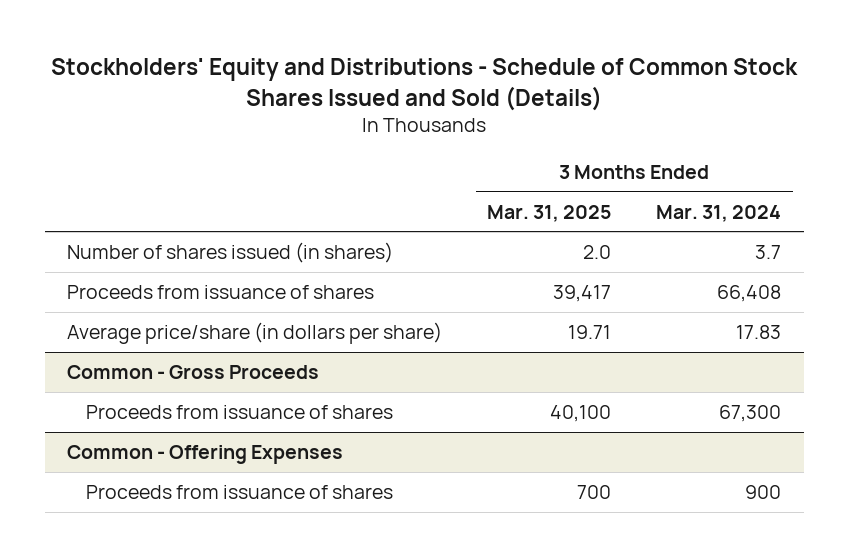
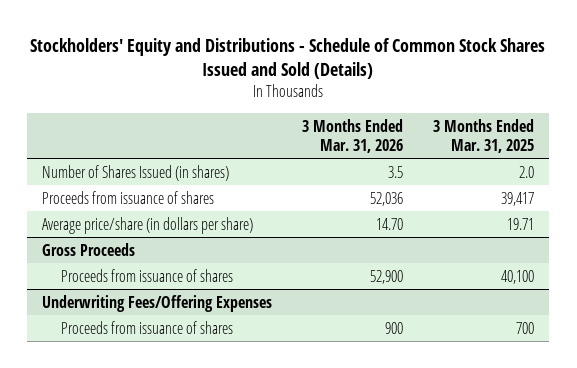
[656,204,782,222] Mar. 31, 2024 -> none
none -> [302,118,404,153] 3 Months Ended Mar. 31, 2026
[67,242,394,264] Number of shares issued (in shares) -> [42,164,230,181] Number of Shares Issued (in shares)
[67,365,320,380] Common - Gross Proceeds -> [42,242,136,256] Gross Proceeds
[67,445,344,465] Common - Offering Expenses -> [42,294,273,312] Underwriting Fees/Offering Expenses

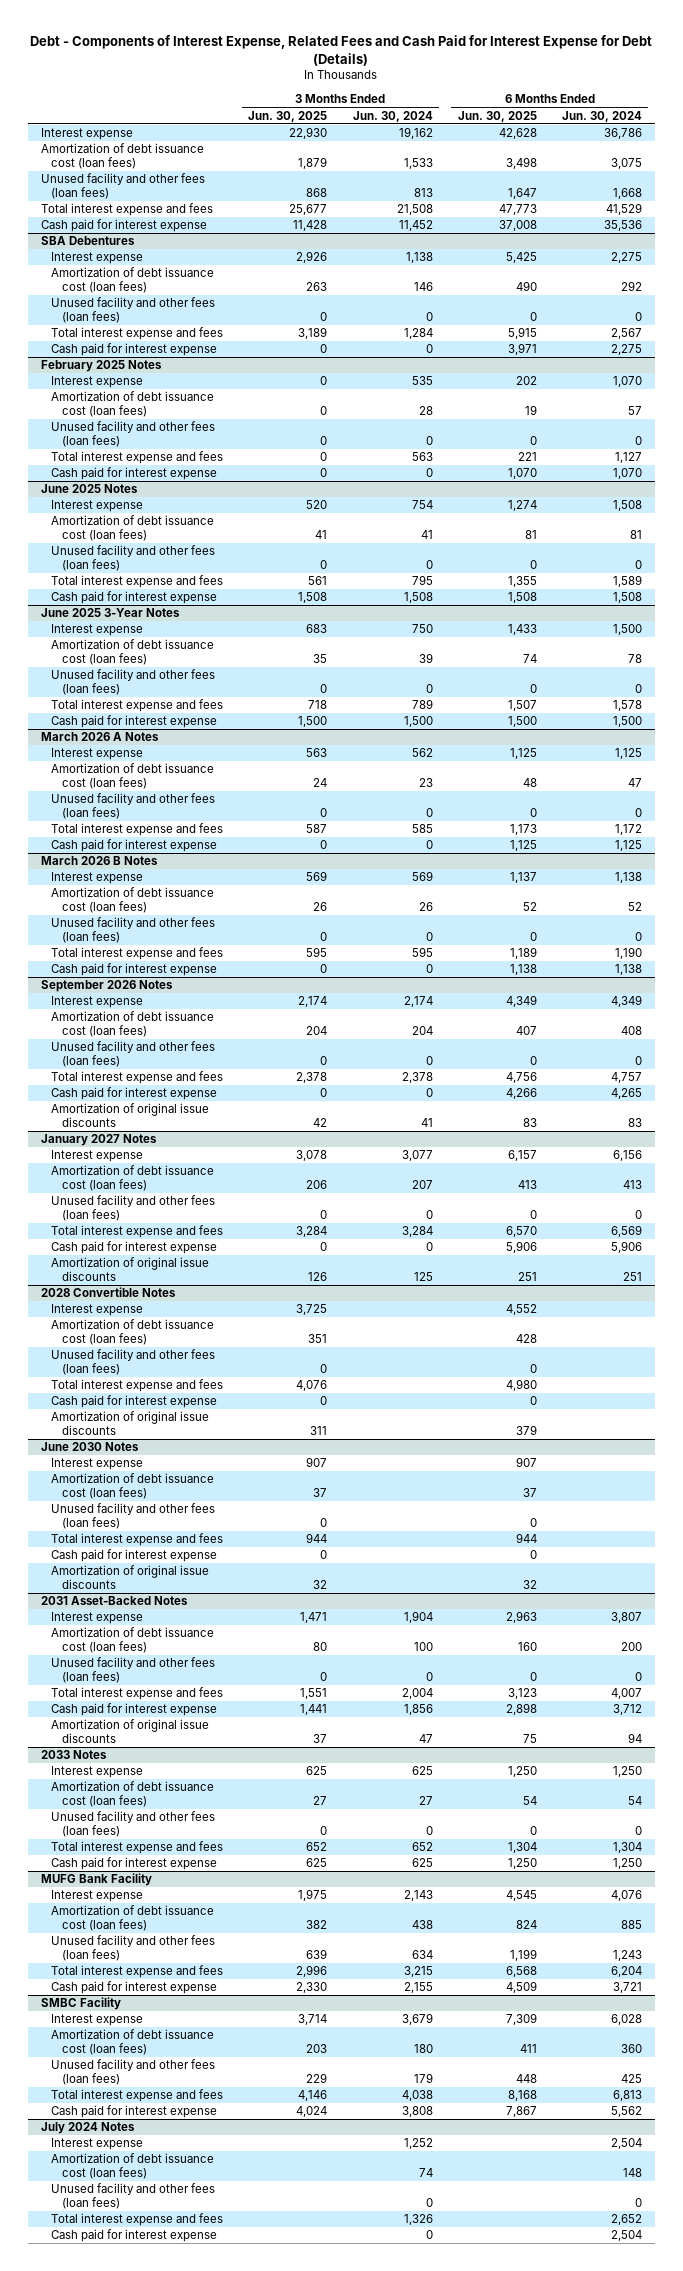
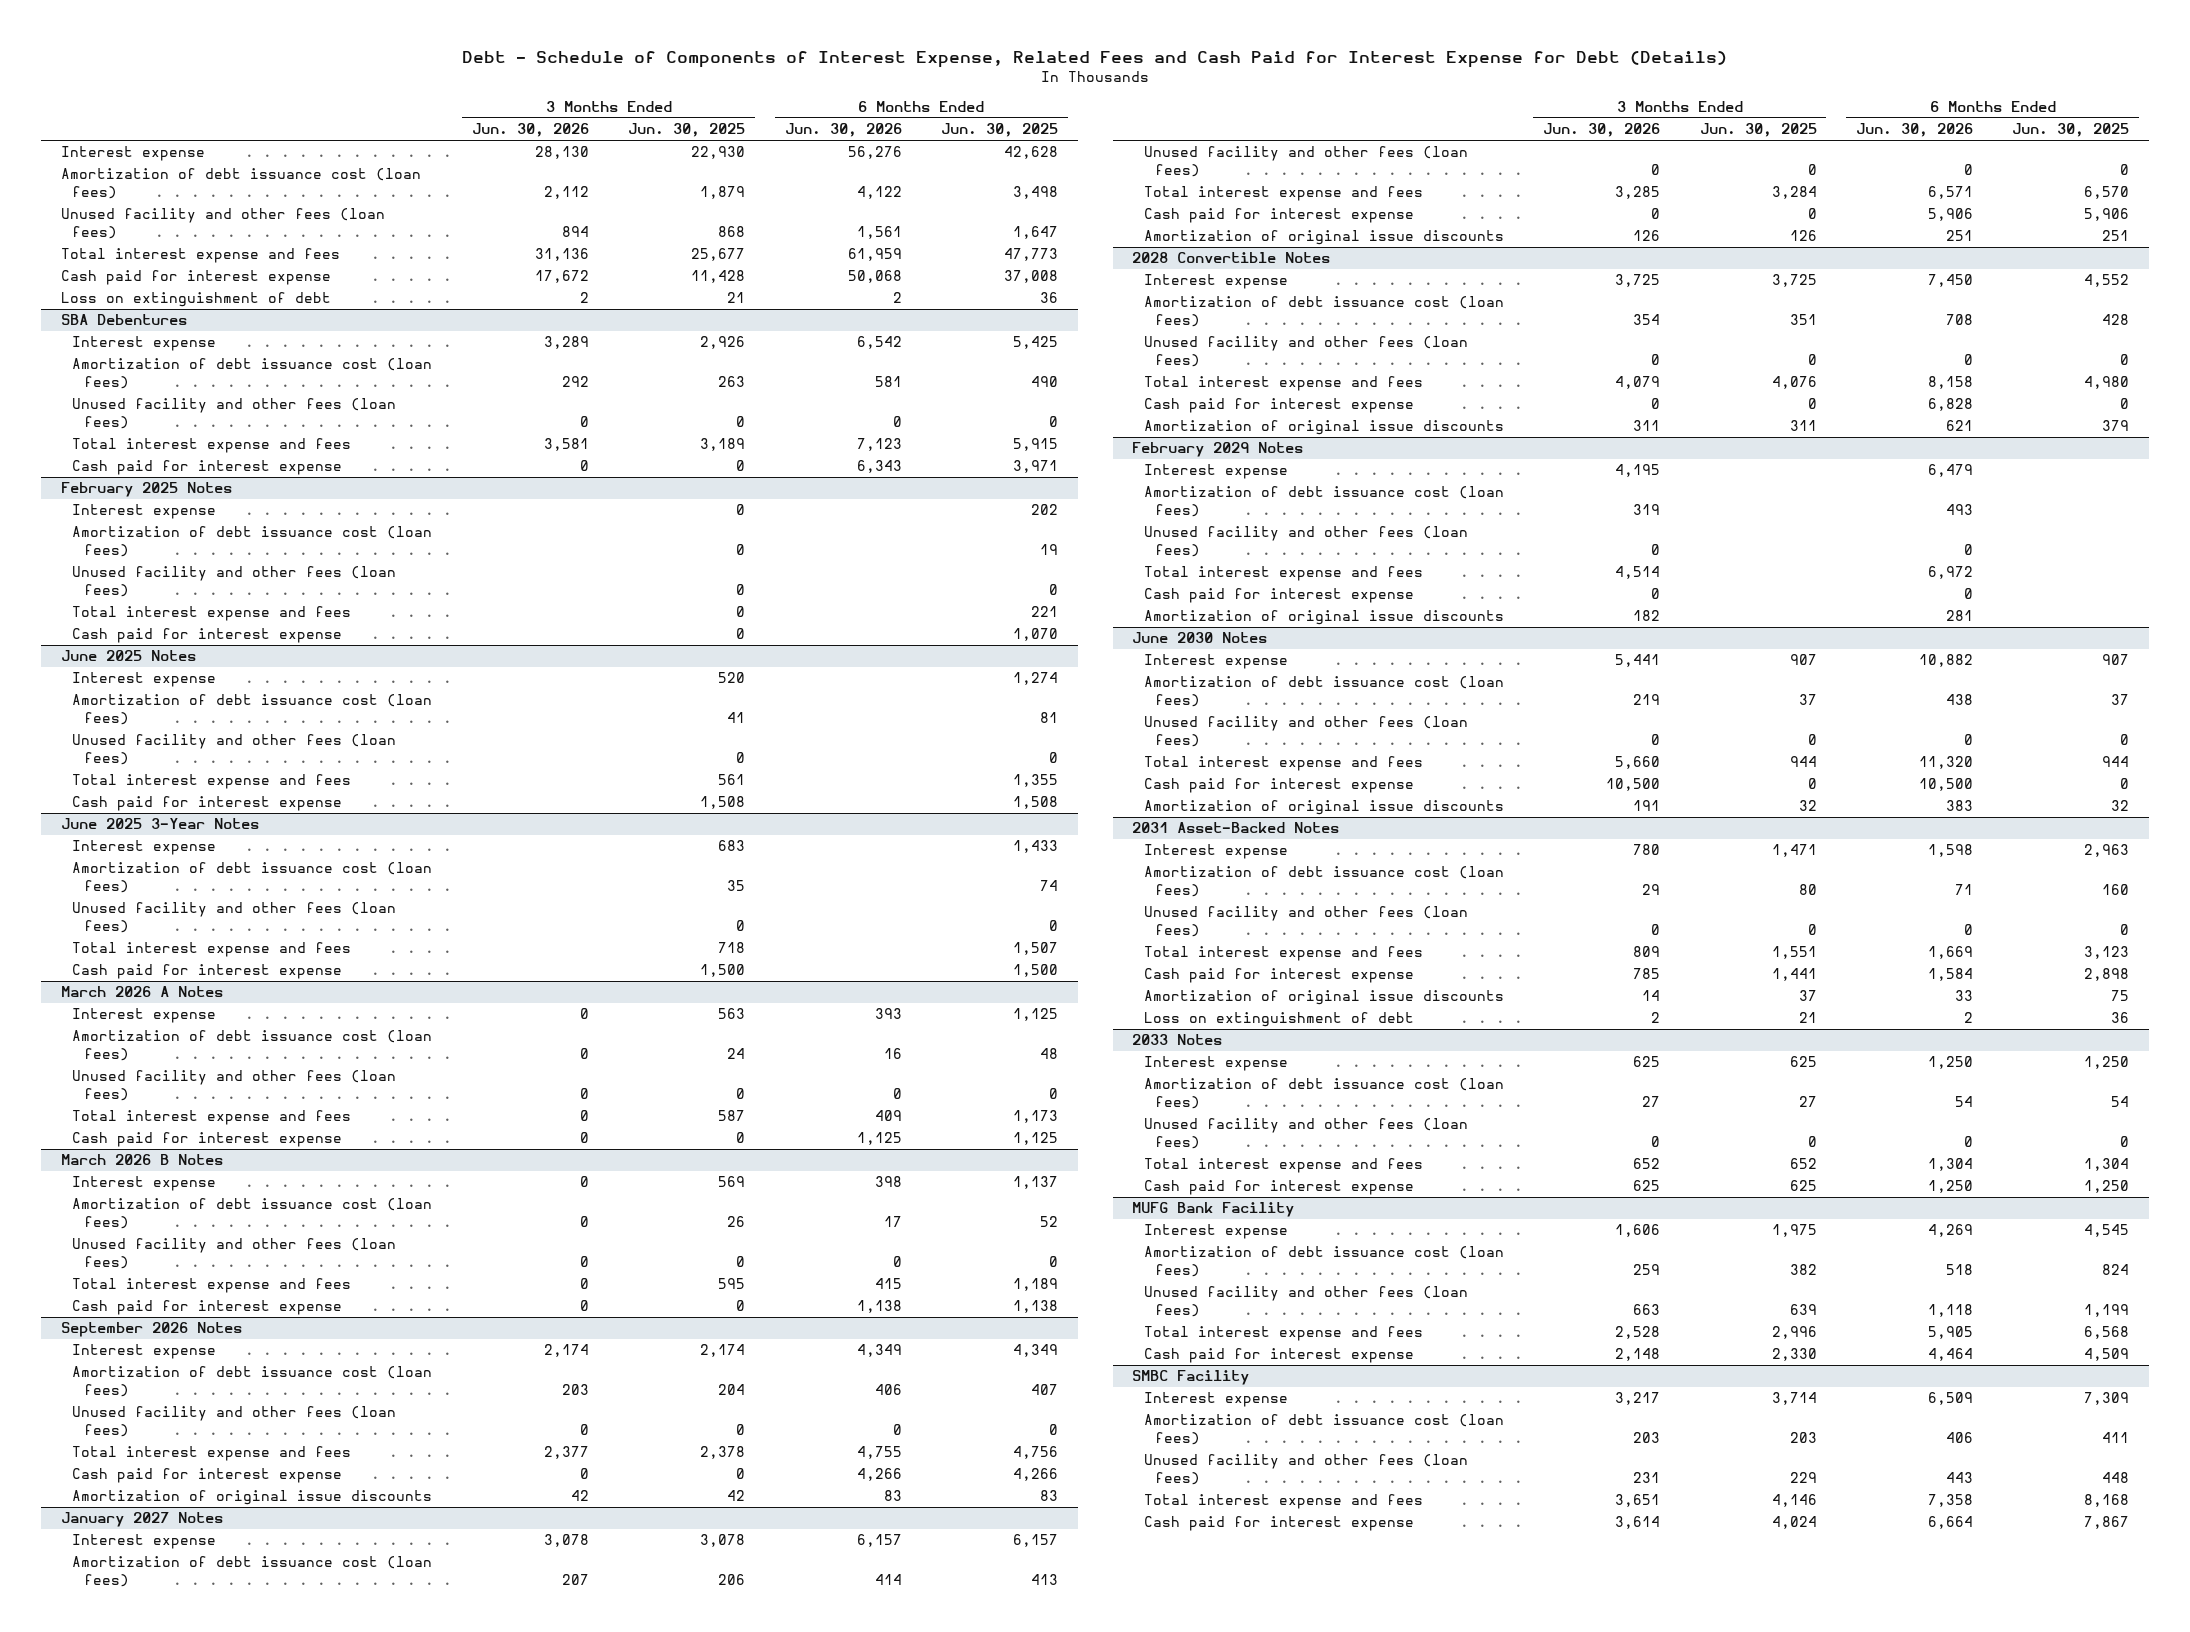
[30,34,653,66] Debt - Components of Interest Expense, Related Fees and Cash Paid for Interest Expense for Debt (Details) -> [462,50,1728,68] Debt - Schedule of Components of Interest Expense, Related Fees and Cash Paid for Interest Expense for Debt (Details)
[352,110,433,122] Jun. 30, 2024 -> none
[561,110,642,122] Jun. 30, 2024 -> none
none -> [471,123,589,138] Jun. 30, 2026
none -> [784,123,902,138] Jun. 30, 2026
none -> [60,292,331,308] Loss on extinguishment of debt
none -> [1132,442,1304,458] February 2029 Notes
none -> [1143,464,1288,480] Interest expense
none -> [1143,486,1504,518] Amortization of debt issuance cost (loan fees)
none -> [1143,526,1468,558] Unused facility and other fees (loan fees)
none -> [1143,566,1423,582] Total interest expense and fees
none -> [1143,588,1414,604] Cash paid for interest expense
none -> [1143,610,1504,626] Amortization of original issue discounts
none -> [1143,1012,1414,1028] Loss on extinguishment of debt
[40,2122,135,2135] July 2024 Notes -> none
[51,2138,144,2151] Interest expense -> none
[51,2153,215,2179] Amortization of debt issuance cost (loan fees) -> none
[51,2183,216,2209] Unused facility and other fees (loan fees) -> none
[51,2213,224,2227] Total interest expense and fees -> none
[51,2229,218,2243] Cash paid for interest expense -> none

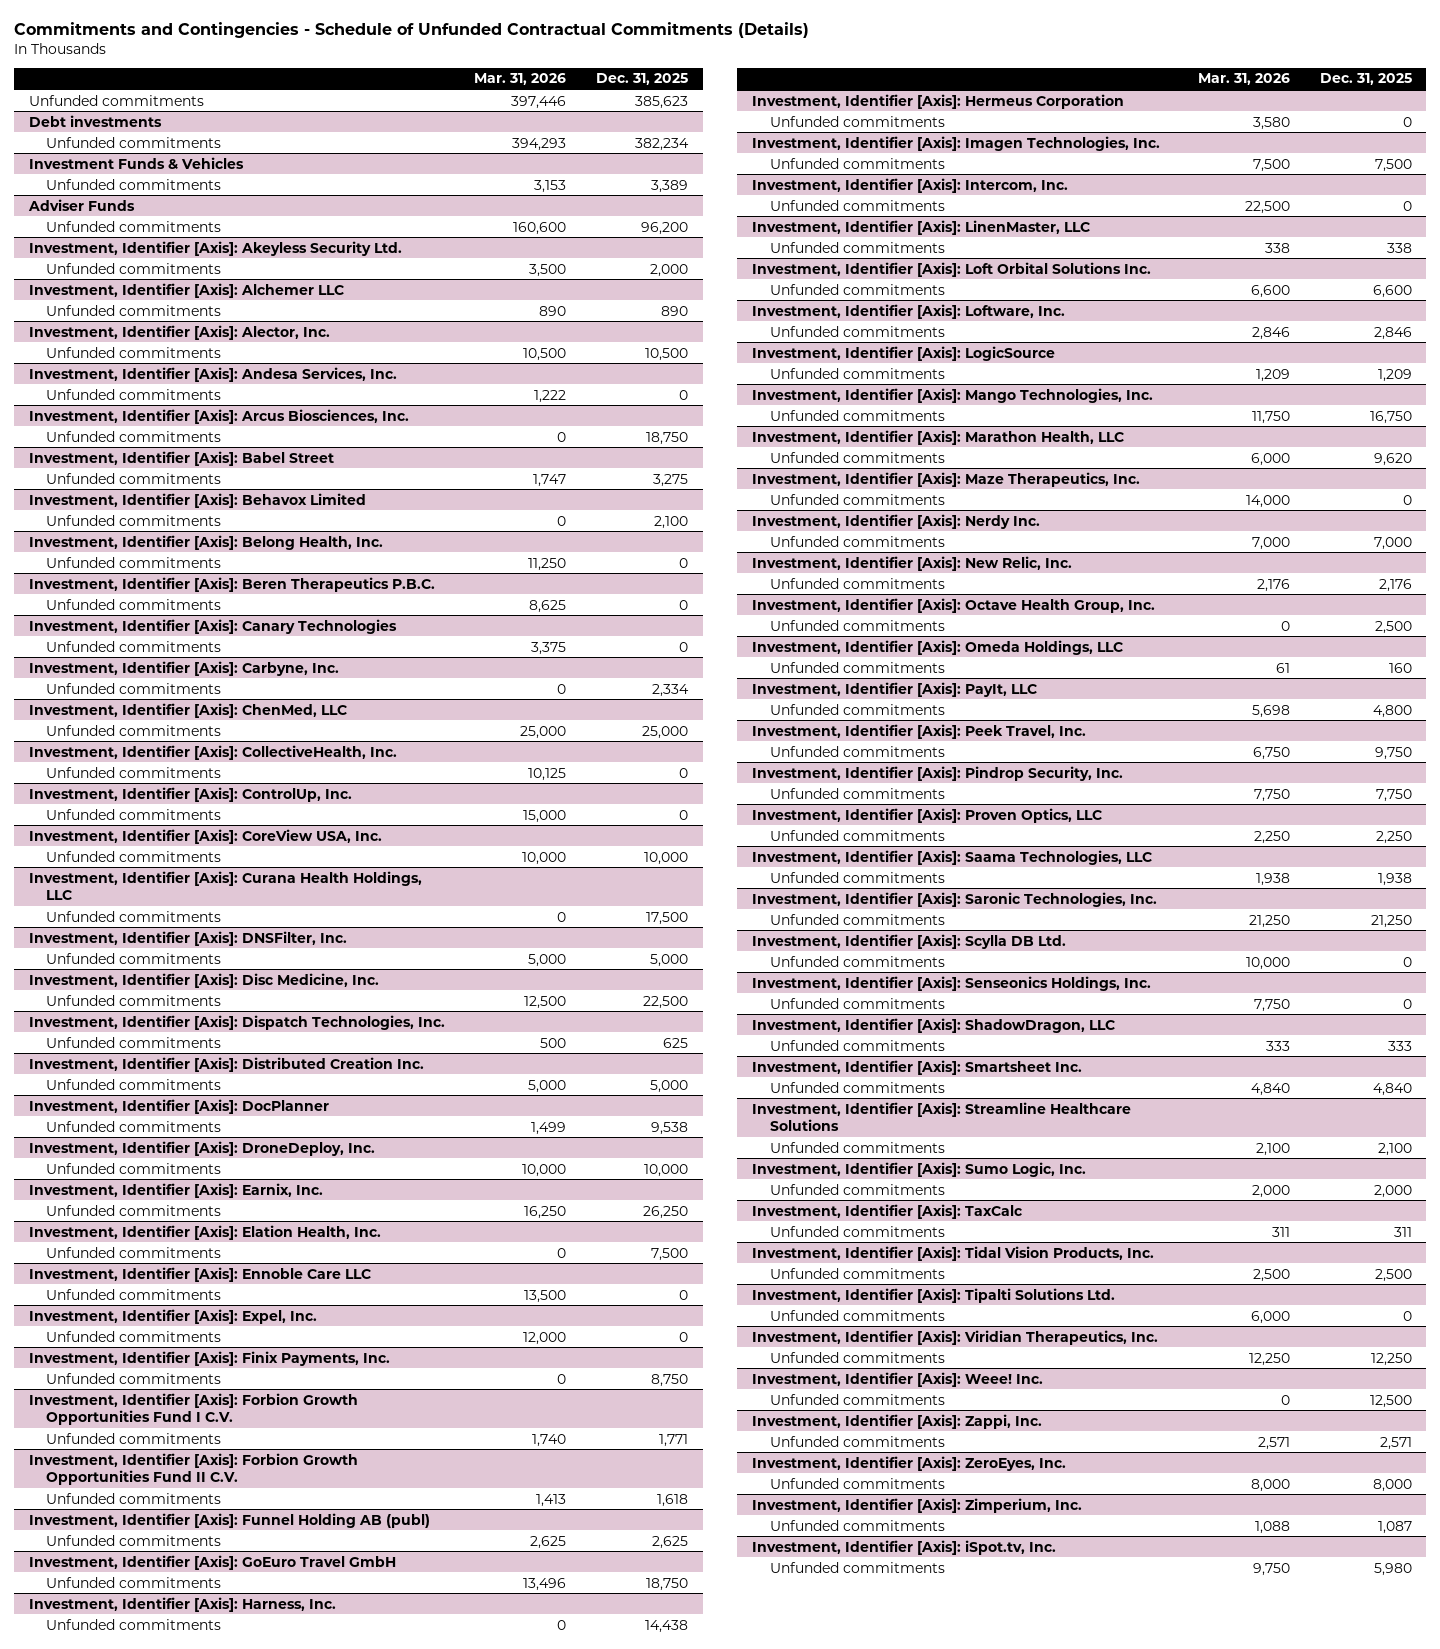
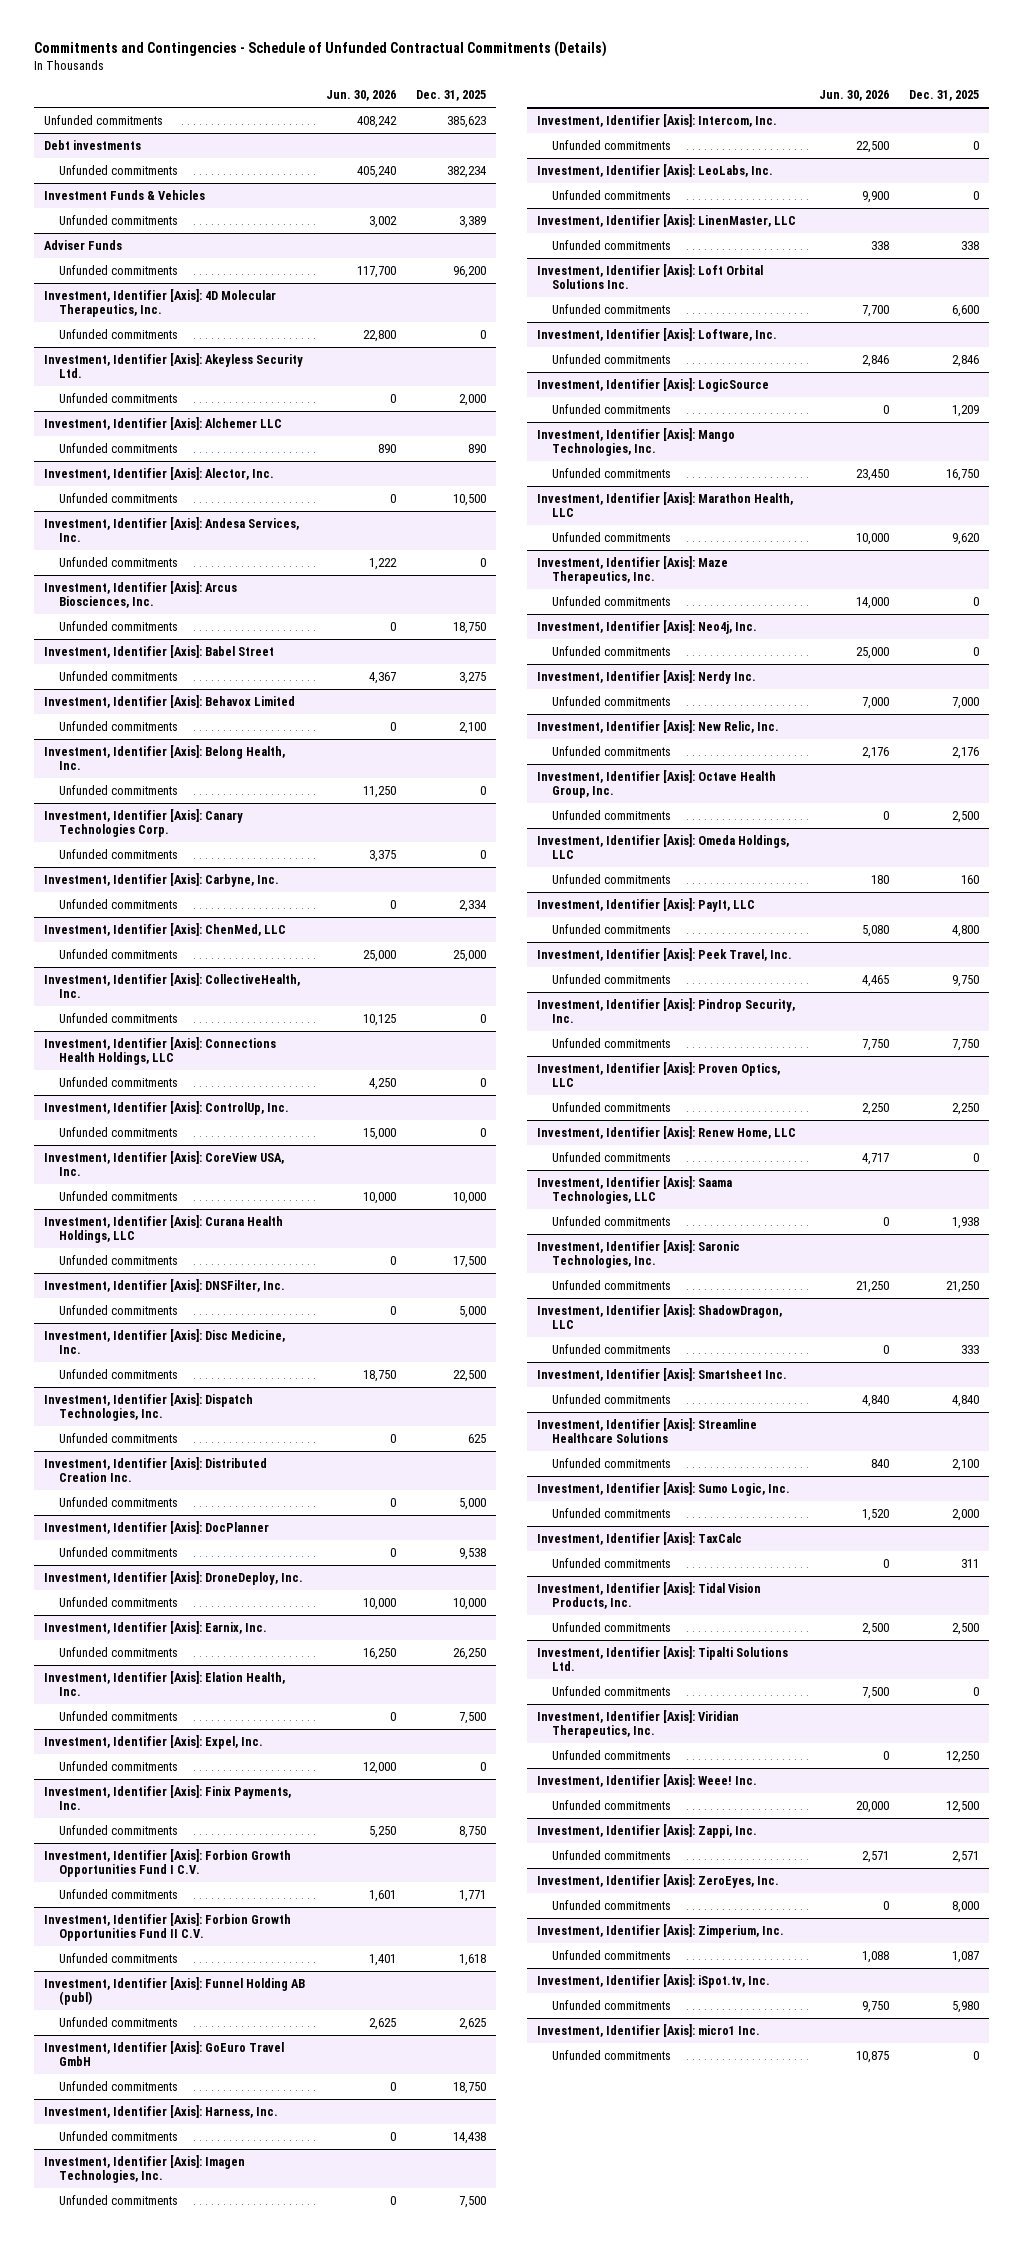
[474,73,567,86] Mar. 31, 2026 -> none
none -> [325,90,396,102] Jun. 30, 2026
none -> [44,288,277,318] Investment, Identifier [Axis]: 4D Molecular Therapeutics, Inc.
none -> [59,328,179,339] Unfunded commitments
[28,576,435,592] Investment, Identifier [Axis]: Beren Therapeutics P.B.C. -> none
[46,598,222,610] Unfunded commitments -> none
[28,618,397,634] Investment, Identifier [Axis]: Canary Technologies -> [44,808,244,838] Investment, Identifier [Axis]: Canary Technologies Corp.
none -> [44,1036,277,1066] Investment, Identifier [Axis]: Connections Health Holdings, LLC
none -> [59,1076,179,1087] Unfunded commitments
[28,1266,371,1282] Investment, Identifier [Axis]: Ennoble Care LLC -> none
[46,1288,222,1300] Unfunded commitments -> none
[752,93,1125,109] Investment, Identifier [Axis]: Hermeus Corporation -> none
[770,115,946,127] Unfunded commitments -> none
none -> [537,163,774,177] Investment, Identifier [Axis]: LeoLabs, Inc.
none -> [552,189,672,200] Unfunded commitments
none -> [537,619,758,634] Investment, Identifier [Axis]: Neo4j, Inc.
none -> [552,645,672,656] Unfunded commitments
none -> [537,1125,797,1139] Investment, Identifier [Axis]: Renew Home, LLC
none -> [552,1151,672,1162] Unfunded commitments
[752,933,1067,949] Investment, Identifier [Axis]: Scylla DB Ltd. -> none
[770,955,946,967] Unfunded commitments -> none
[752,975,1152,991] Investment, Identifier [Axis]: Senseonics Holdings, Inc. -> none
[770,997,946,1009] Unfunded commitments -> none
none -> [537,2023,761,2037] Investment, Identifier [Axis]: micro1 Inc.
none -> [552,2049,672,2060] Unfunded commitments

